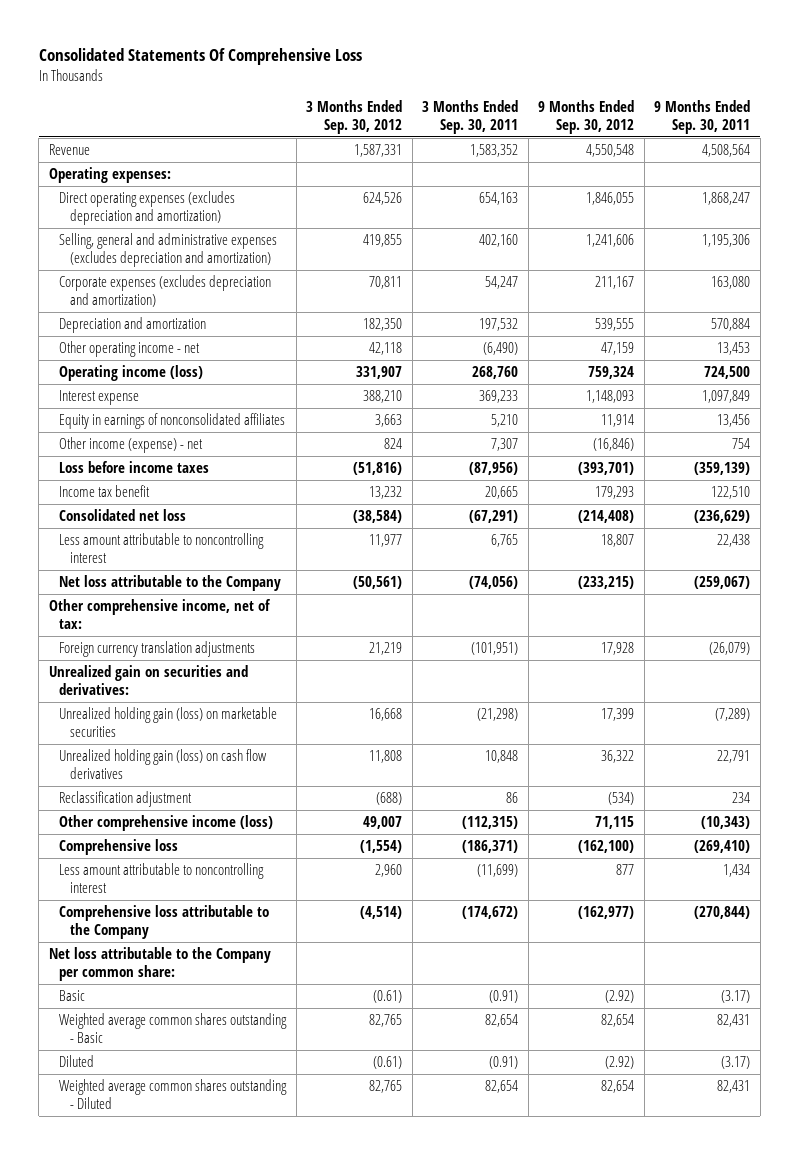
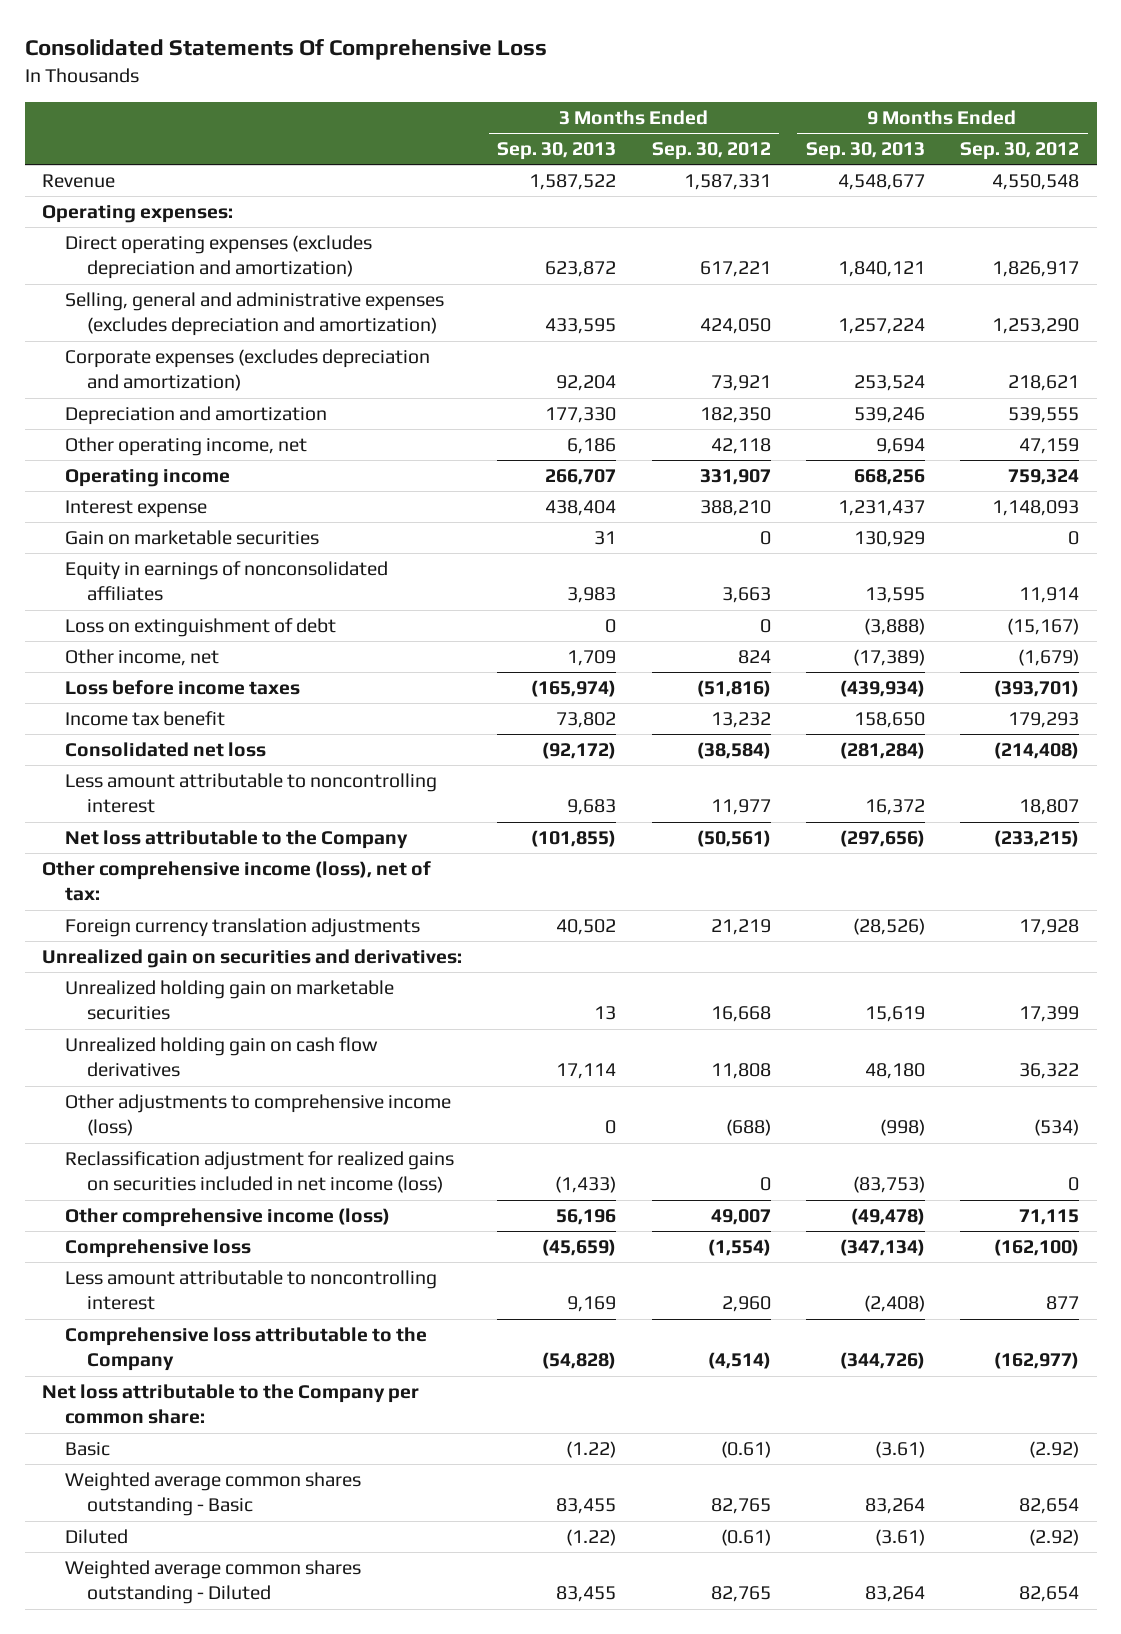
[422,100,519,134] 3 Months Ended Sep. 30, 2011 -> none
[654,100,751,134] 9 Months Ended Sep. 30, 2011 -> none
none -> [497,142,617,161] Sep. 30, 2013
none -> [805,142,925,161] Sep. 30, 2013
[363,192,403,206] 624,526 -> [699,261,771,278] 617,221
[586,192,635,206] 1,846,055 -> [991,261,1079,278] 1,826,917
[363,234,403,248] 419,855 -> [699,318,771,335] 424,050
[586,234,635,248] 1,241,606 -> [991,318,1079,335] 1,253,290
[369,276,403,290] 70,811 -> [710,375,771,392] 73,921
[595,276,635,290] 211,167 -> [1007,375,1079,392] 218,621
[59,341,201,358] Other operating income - net -> [64,437,307,457] Other operating income, net
[59,365,204,382] Operating income (loss) -> [64,469,230,488] Operating income
none -> [64,530,319,546] Gain on marketable securities
none -> [64,618,336,638] Loss on extinguishment of debt
[59,437,204,454] Other income (expense) - net -> [64,649,219,667] Other income, net
[593,438,635,452] (16,846) -> [1017,649,1079,667] (1,679)
[48,599,271,629] Other comprehensive income, net of tax: -> [42,861,432,902] Other comprehensive income (loss), net of tax:
[59,707,278,737] Unrealized holding gain (loss) on marketable securities -> [64,980,394,1021] Unrealized holding gain on marketable securities
[59,749,268,779] Unrealized holding gain (loss) on cash flow derivatives -> [64,1037,378,1078] Unrealized holding gain on cash flow derivatives
[59,791,193,808] Reclassification adjustment -> [64,1094,451,1137] Other adjustments to comprehensive income (loss)
none -> [64,1151,454,1194] Reclassification adjustment for realized gains on securities included in net income (loss)

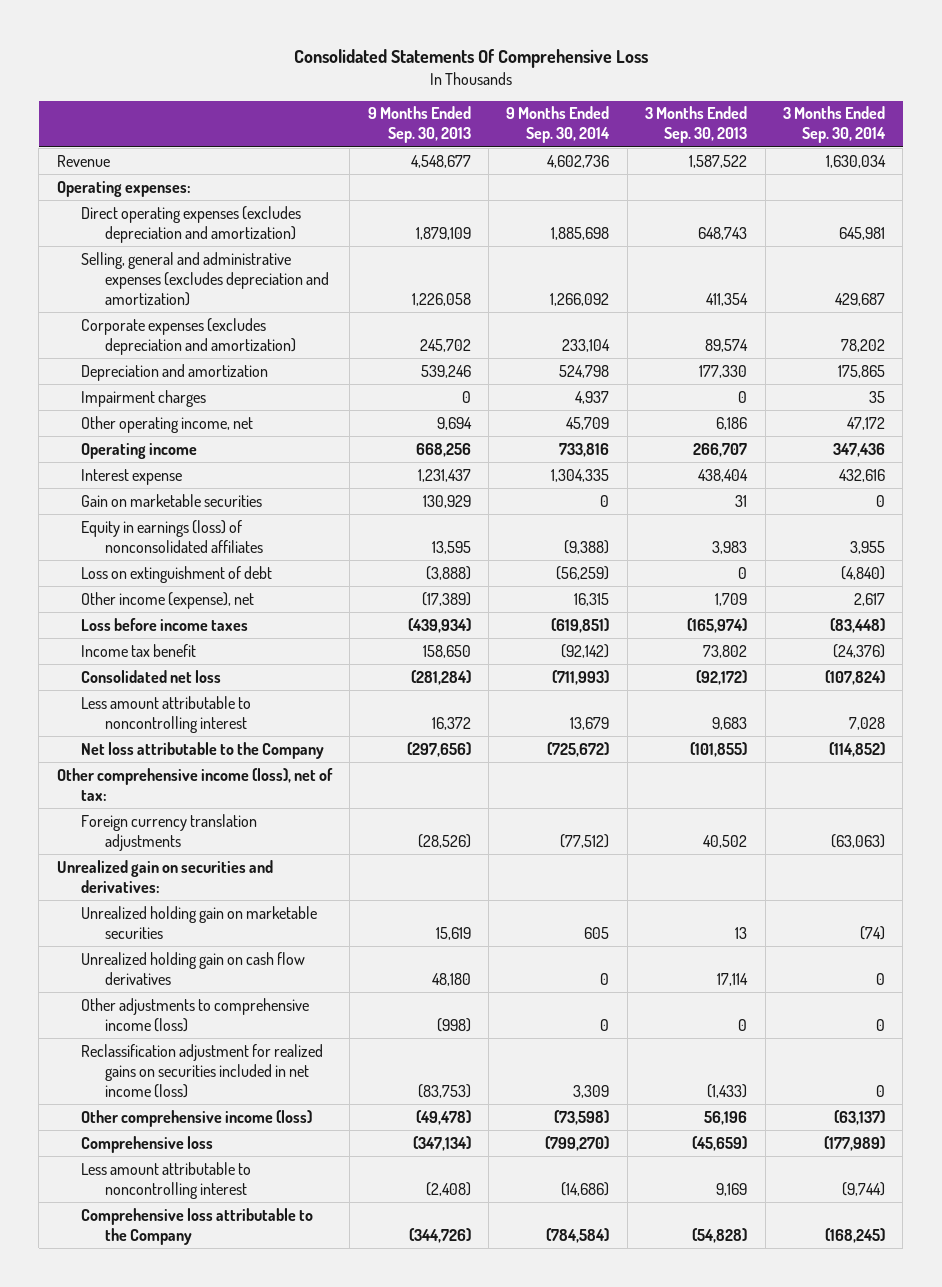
[651,142,771,161] Sep. 30, 2012 -> none
[959,142,1079,161] Sep. 30, 2012 -> none
none -> [506,106,611,144] 9 Months Ended Sep. 30, 2014
none -> [782,106,886,144] 3 Months Ended Sep. 30, 2014
[545,261,617,278] 623,872 -> [698,226,748,240] 648,743
[837,261,925,278] 1,840,121 -> [415,226,471,240] 1,879,109
[545,318,617,335] 433,595 -> [706,292,749,306] 411,354
[837,318,925,335] 1,257,224 -> [411,292,471,306] 1,226,058
[556,375,617,392] 92,204 -> [705,338,749,352] 89,574
[853,375,925,392] 253,524 -> [419,338,471,352] 245,702
none -> [80,389,206,407] Impairment charges
[64,561,388,602] Equity in earnings of nonconsolidated affiliates -> [80,519,263,553] Equity in earnings (loss) of nonconsolidated affiliates
[64,649,219,667] Other income, net -> [80,591,254,609] Other income (expense), net
[42,1384,420,1425] Net loss attributable to the Company per common share: -> none
[64,1442,110,1457] Basic -> none
[64,1472,361,1517] Weighted average common shares outstanding - Basic -> none
[64,1529,128,1545] Diluted -> none
[64,1560,361,1605] Weighted average common shares outstanding - Diluted -> none

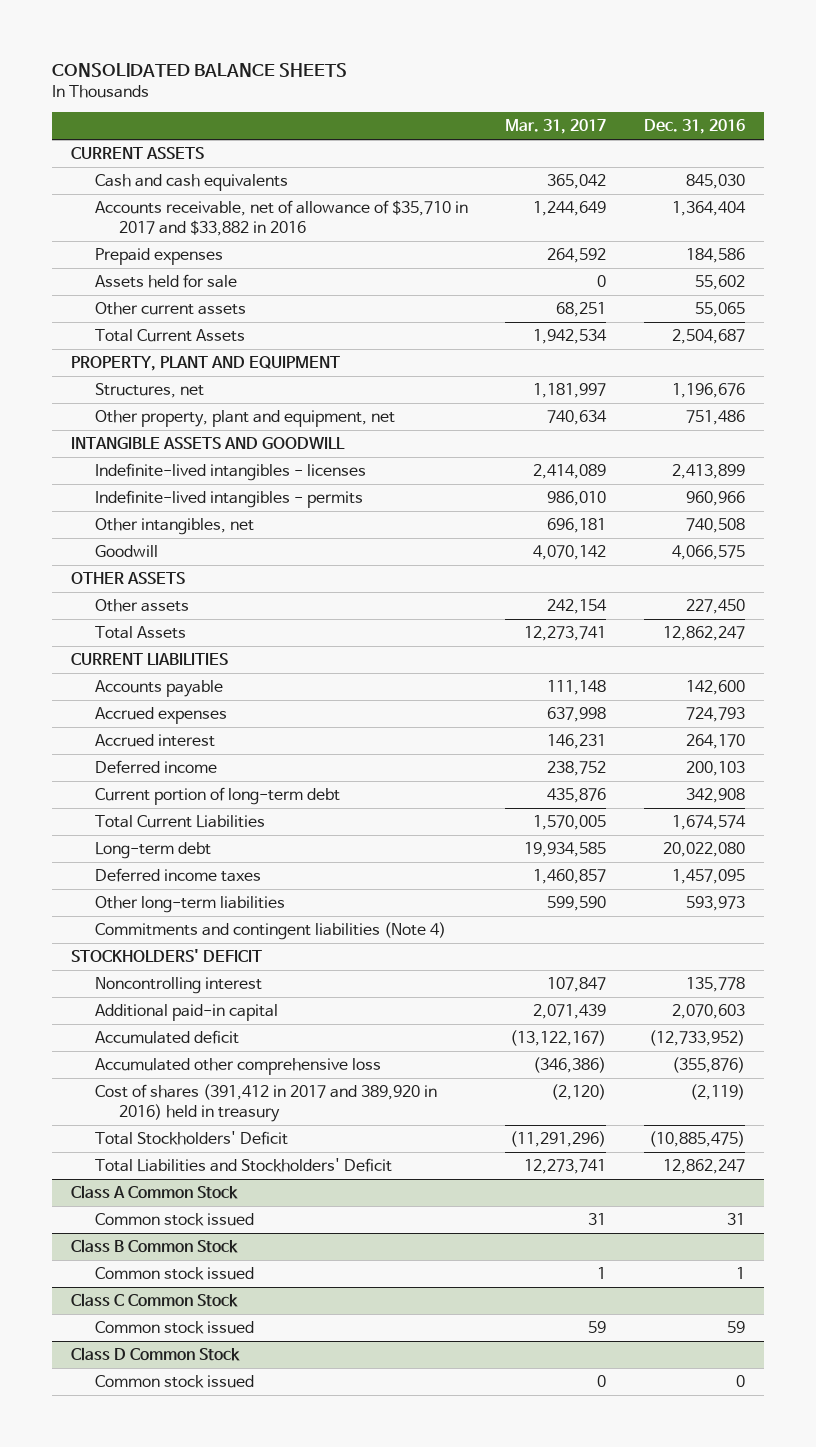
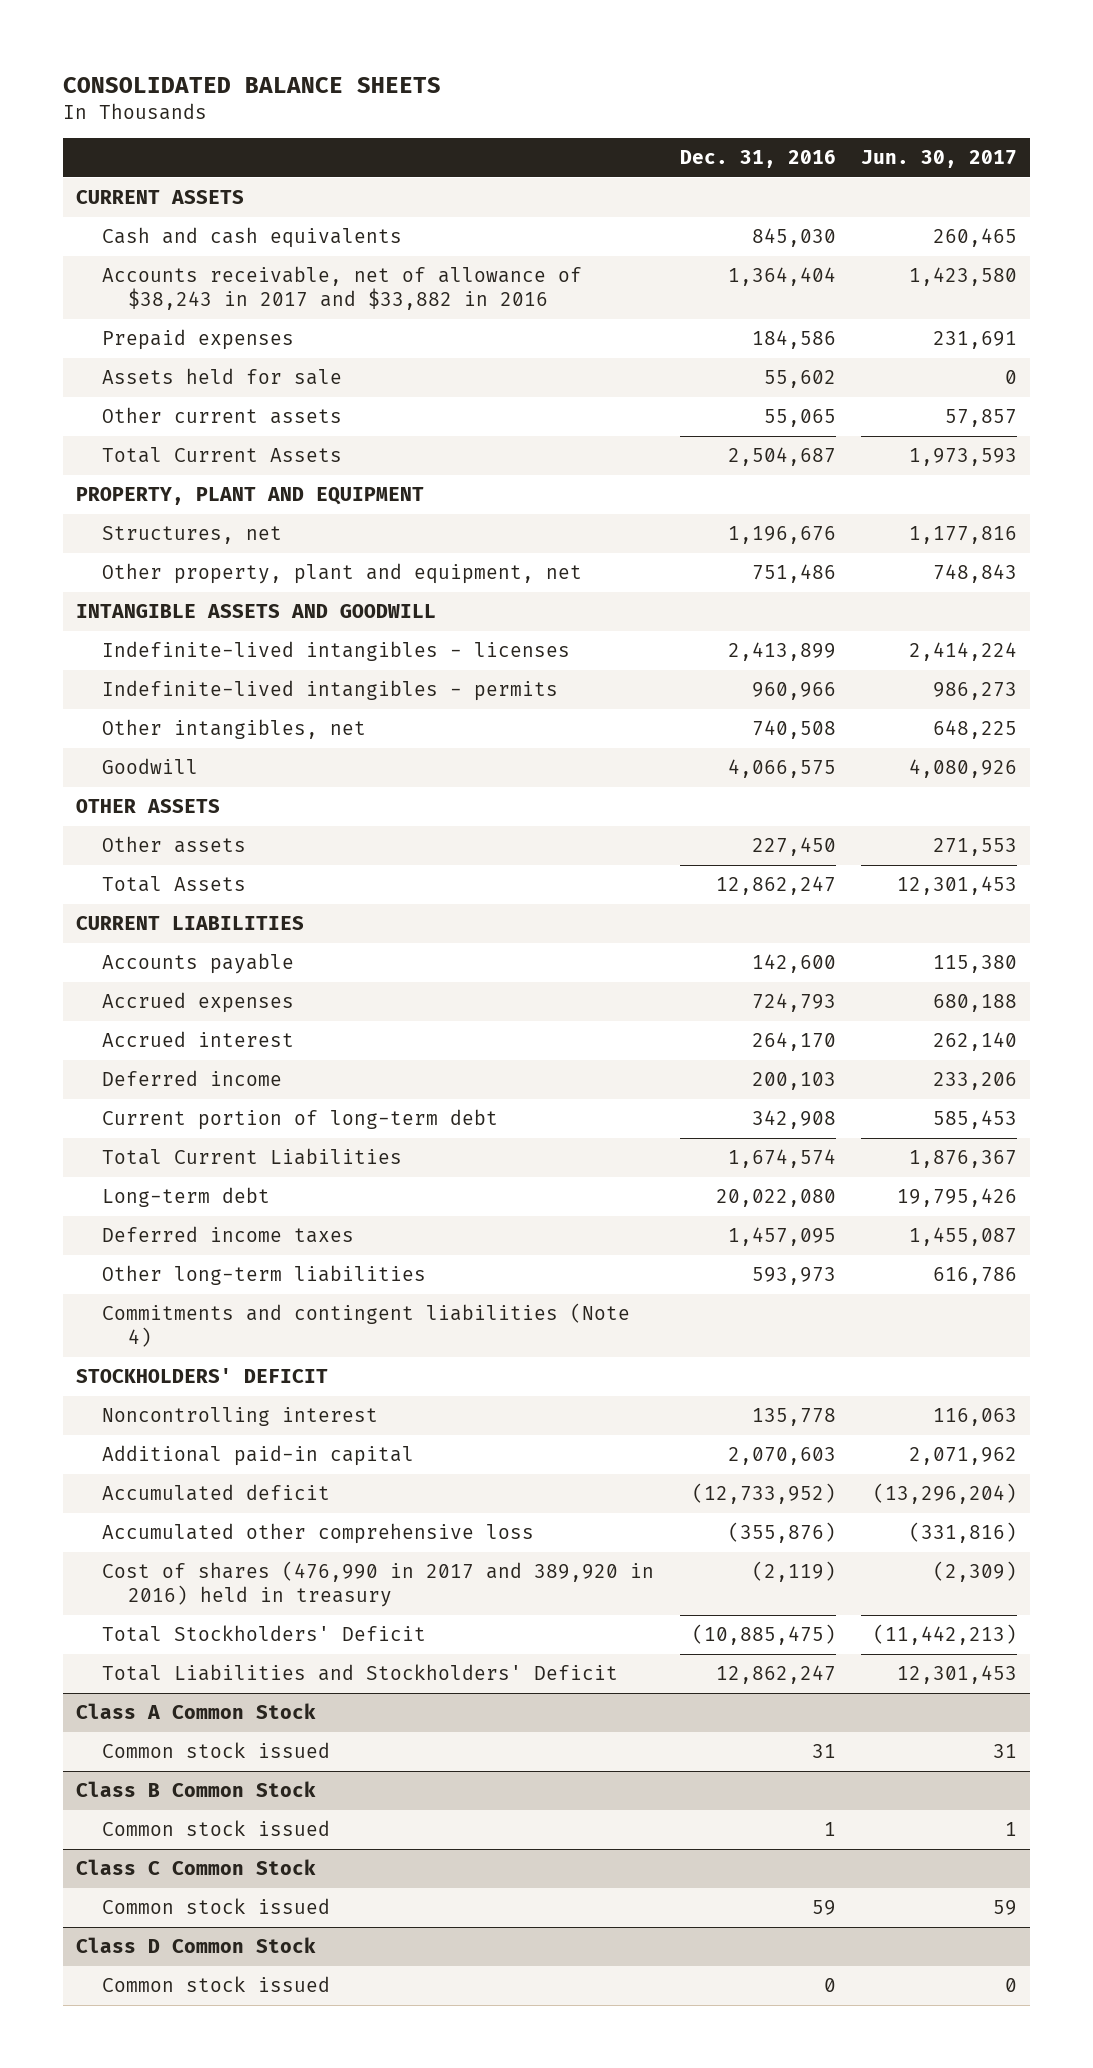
[505,119,607,135] Mar. 31, 2017 -> none
none -> [860,149,1017,168] Jun. 30, 2017
[95,200,469,236] Accounts receivable, net of allowance of $35,710 in 2017 and $33,882 in 2016 -> [102,266,583,311] Accounts receivable, net of allowance of $38,243 in 2017 and $33,882 in 2016
[95,1084,438,1122] Cost of shares (391,412 in 2017 and 389,920 in 2016) held in treasury -> [102,1561,655,1608] Cost of shares (476,990 in 2017 and 389,920 in 2016) held in treasury

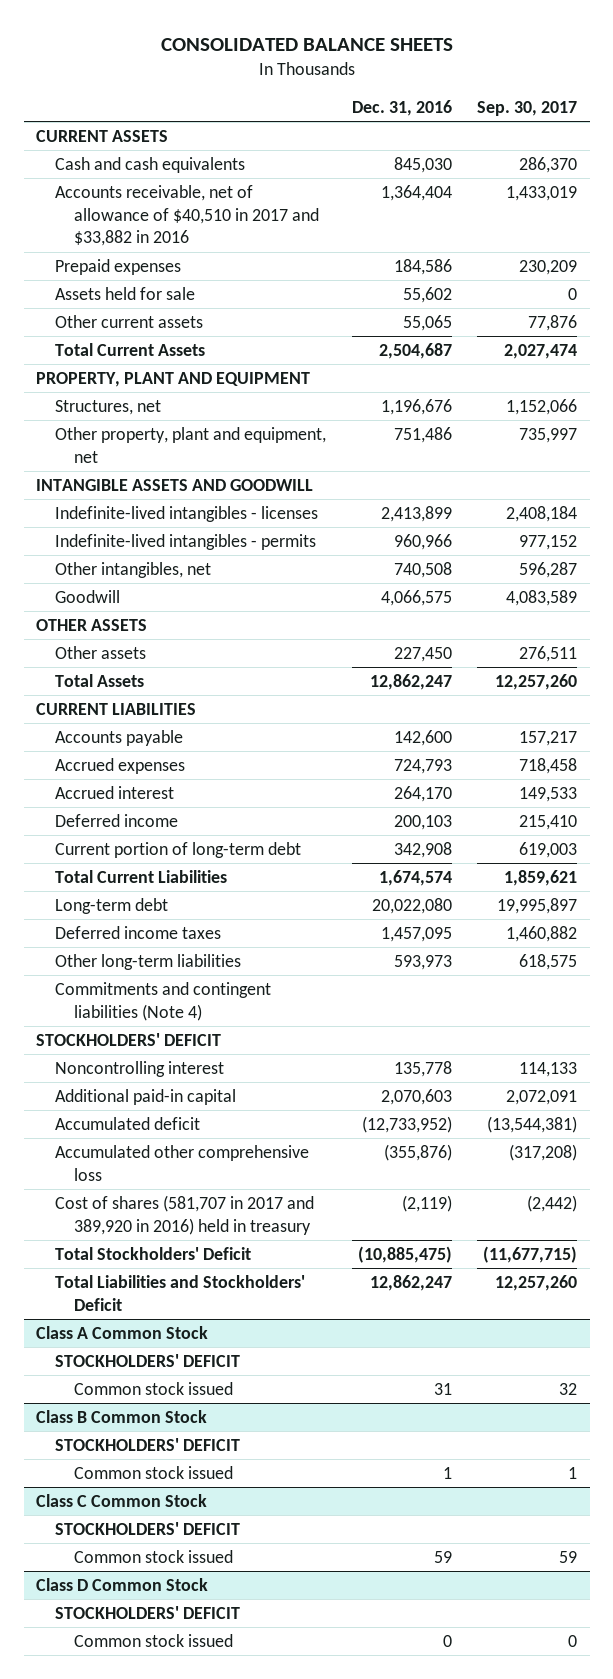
[860,149,1017,168] Jun. 30, 2017 -> none
none -> [476,100,577,116] Sep. 30, 2017
[102,266,583,311] Accounts receivable, net of allowance of $38,243 in 2017 and $33,882 in 2016 -> [55,184,320,247] Accounts receivable, net of allowance of $40,510 in 2017 and $33,882 in 2016
[102,1561,655,1608] Cost of shares (476,990 in 2017 and 389,920 in 2016) held in treasury -> [55,1194,315,1235] Cost of shares (581,707 in 2017 and 389,920 in 2016) held in treasury
none -> [55,1353,241,1367] STOCKHOLDERS' DEFICIT
none -> [55,1437,241,1451] STOCKHOLDERS' DEFICIT
none -> [55,1521,241,1535] STOCKHOLDERS' DEFICIT
none -> [55,1605,241,1619] STOCKHOLDERS' DEFICIT

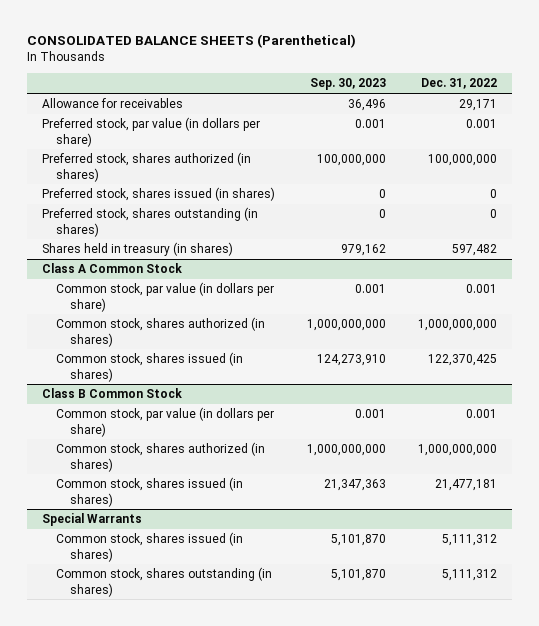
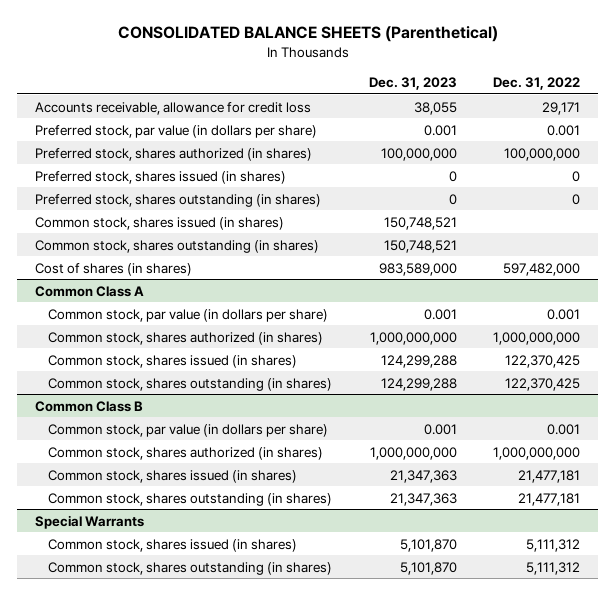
[309,78,386,91] Sep. 30, 2023 -> none
none -> [368,77,457,91] Dec. 31, 2023
[42,98,184,109] Allowance for receivables -> [35,101,312,115] Accounts receivable, allowance for credit loss
none -> [35,216,285,230] Common stock, shares issued (in shares)
none -> [35,239,320,253] Common stock, shares outstanding (in shares)
[42,242,234,257] Shares held in treasury (in shares) -> [35,262,193,276] Cost of shares (in shares)
[451,244,497,257] 597,482 -> [502,262,580,276] 597,482,000
[42,263,183,274] Class A Common Stock -> [35,285,145,297] Common Class A
none -> [48,377,333,391] Common stock, shares outstanding (in shares)
[42,388,183,399] Class B Common Stock -> [35,400,144,412] Common Class B
none -> [48,492,333,506] Common stock, shares outstanding (in shares)

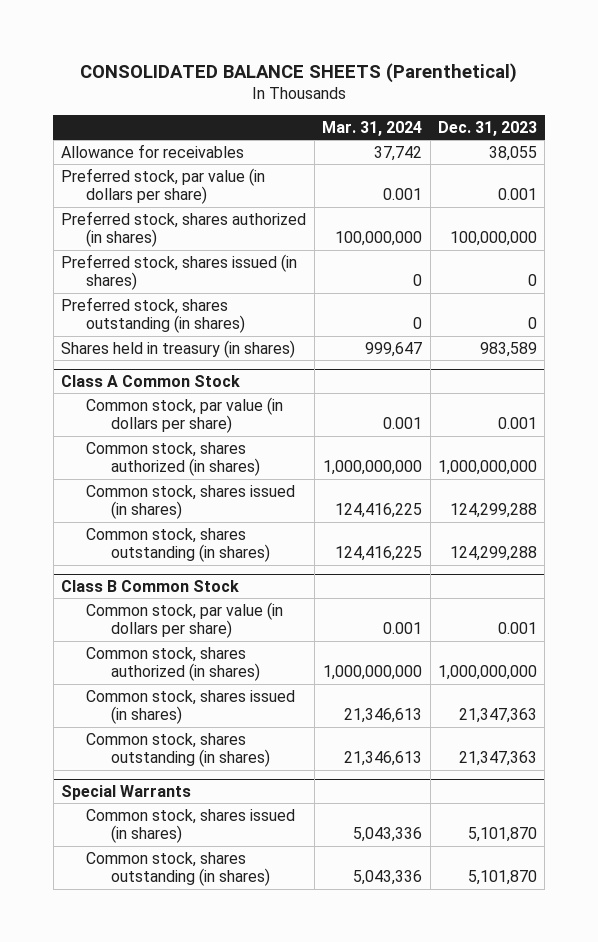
[492,77,580,91] Dec. 31, 2022 -> none
none -> [322,120,423,136] Mar. 31, 2024
[35,101,312,115] Accounts receivable, allowance for credit loss -> [61,143,245,158] Allowance for receivables
[35,216,285,230] Common stock, shares issued (in shares) -> none
[35,239,320,253] Common stock, shares outstanding (in shares) -> none
[35,262,193,276] Cost of shares (in shares) -> [61,339,296,358] Shares held in treasury (in shares)
[378,262,457,276] 983,589,000 -> [480,341,538,357] 983,589
[35,285,145,297] Common Class A -> [61,374,241,387] Class A Common Stock
[35,400,144,412] Common Class B -> [61,579,240,592] Class B Common Stock

